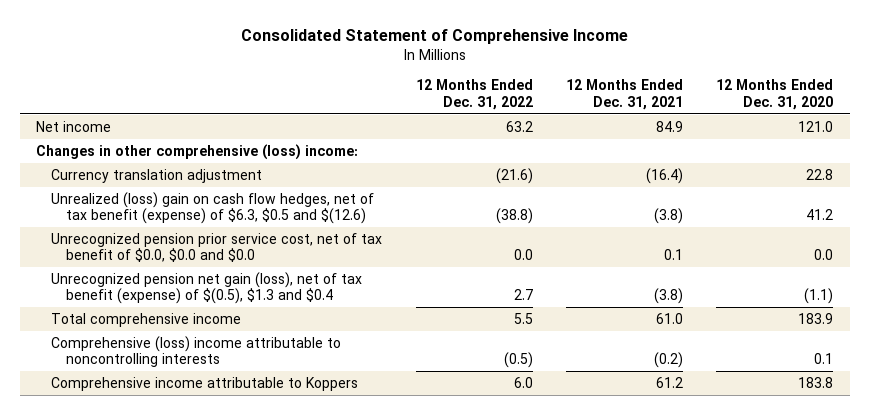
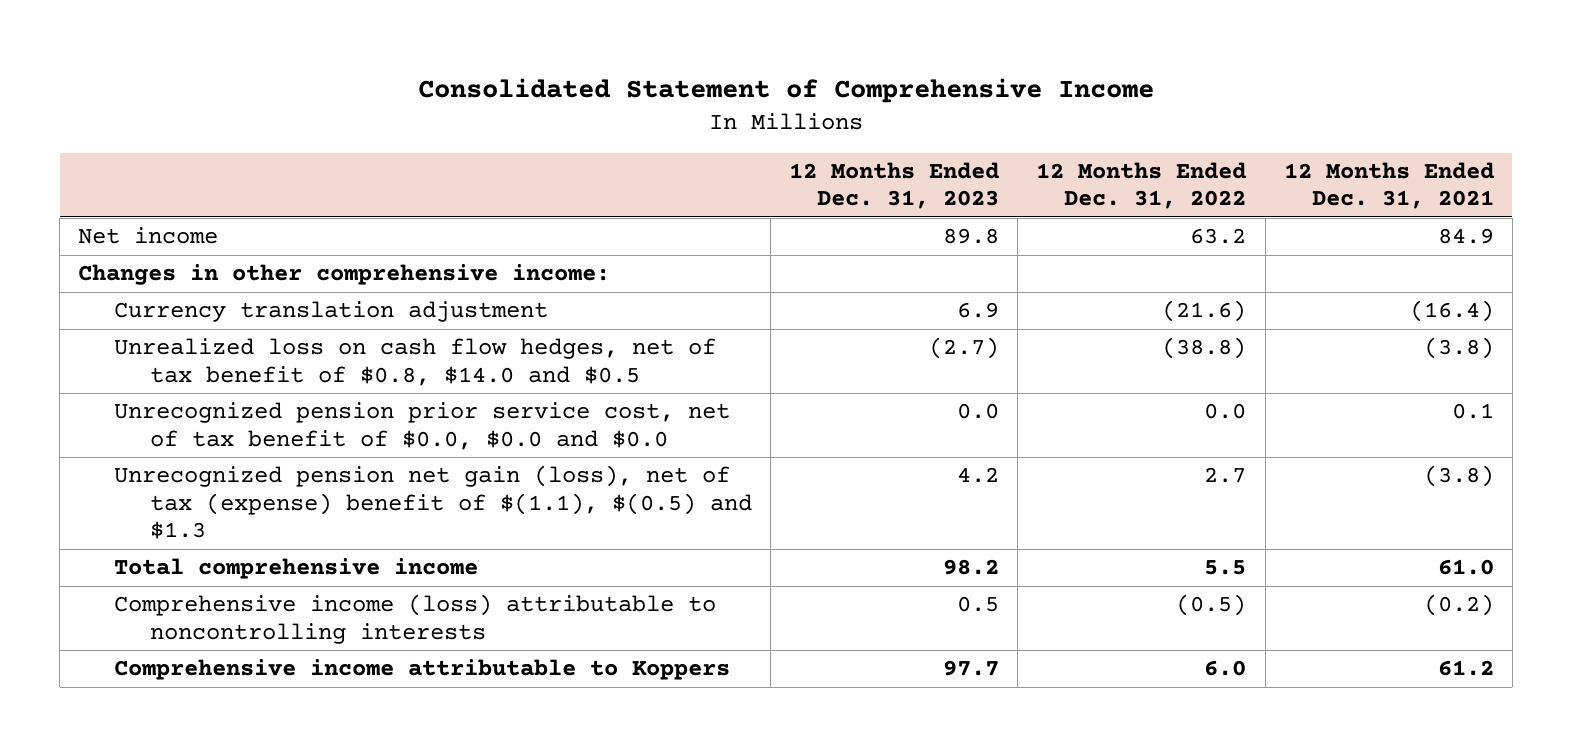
[716,79,834,110] 12 Months Ended Dec. 31, 2020 -> none
none -> [789,161,1000,210] 12 Months Ended Dec. 31, 2023
[36,143,359,160] Changes in other comprehensive (loss) income: -> [78,264,611,286] Changes in other comprehensive income:
[51,191,375,225] Unrealized (loss) gain on cash flow hedges, net of tax benefit (expense) of $6.3, $0.5 and $(12.6) -> [114,338,717,386] Unrealized loss on cash flow hedges, net of tax benefit of $0.8, $14.0 and $0.5
[51,271,363,305] Unrecognized pension net gain (loss), net of tax benefit (expense) of $(0.5), $1.3 and $0.4 -> [114,465,753,540] Unrecognized pension net gain (loss), net of tax (expense) benefit of $(1.1), $(0.5) and $1.3
[51,335,342,368] Comprehensive (loss) income attributable to noncontrolling interests -> [114,594,717,644] Comprehensive income (loss) attributable to noncontrolling interests

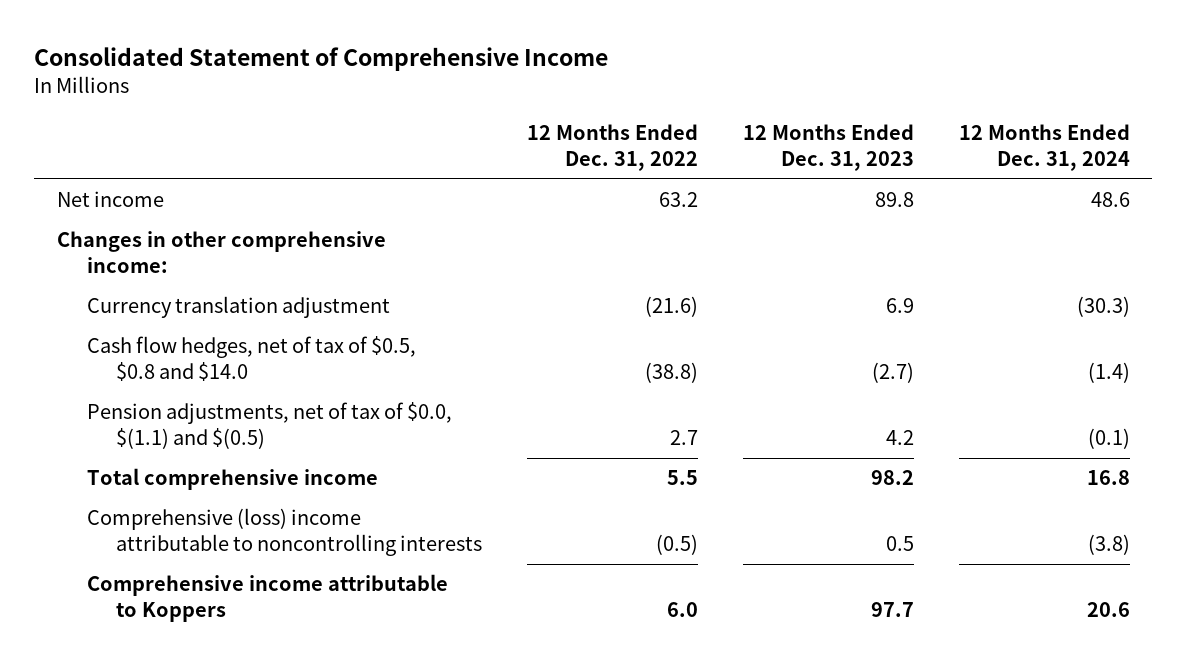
[1283,161,1494,210] 12 Months Ended Dec. 31, 2021 -> none
none -> [958,124,1130,171] 12 Months Ended Dec. 31, 2024
[114,402,731,450] Unrecognized pension prior service cost, net of tax benefit of $0.0, $0.0 and $0.0 -> none
[114,338,717,386] Unrealized loss on cash flow hedges, net of tax benefit of $0.8, $14.0 and $0.5 -> [86,336,416,382] Cash flow hedges, net of tax of $0.5, $0.8 and $14.0
[114,465,753,540] Unrecognized pension net gain (loss), net of tax (expense) benefit of $(1.1), $(0.5) and $1.3 -> [86,402,452,450] Pension adjustments, net of tax of $0.0, $(1.1) and $(0.5)
[114,594,717,644] Comprehensive income (loss) attributable to noncontrolling interests -> [86,508,483,557] Comprehensive (loss) income attributable to noncontrolling interests

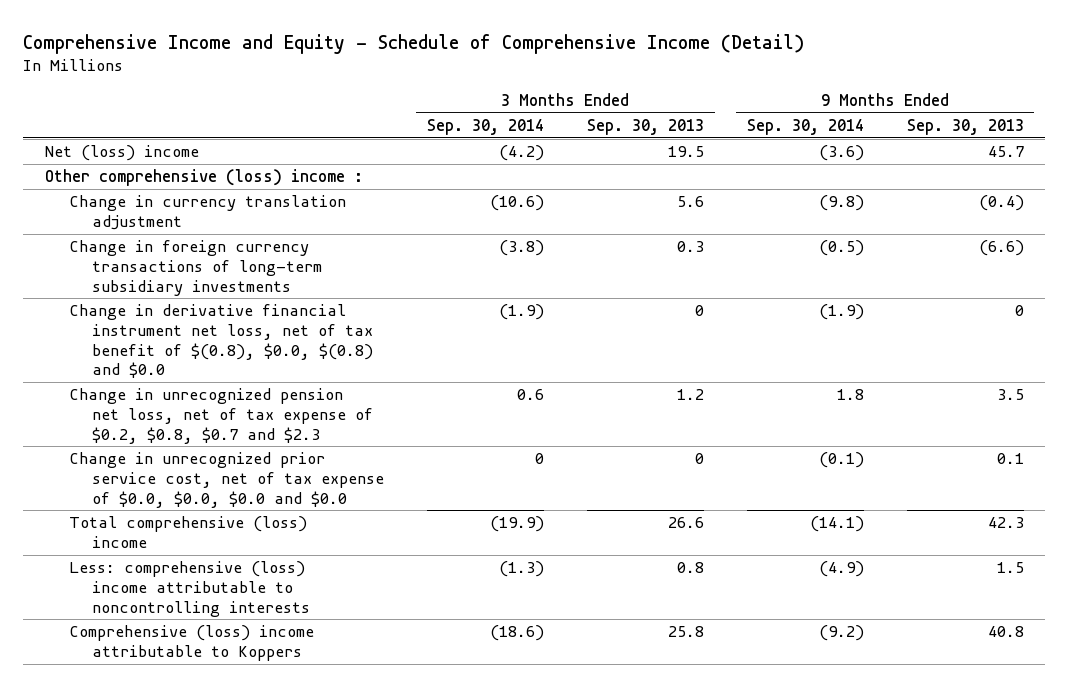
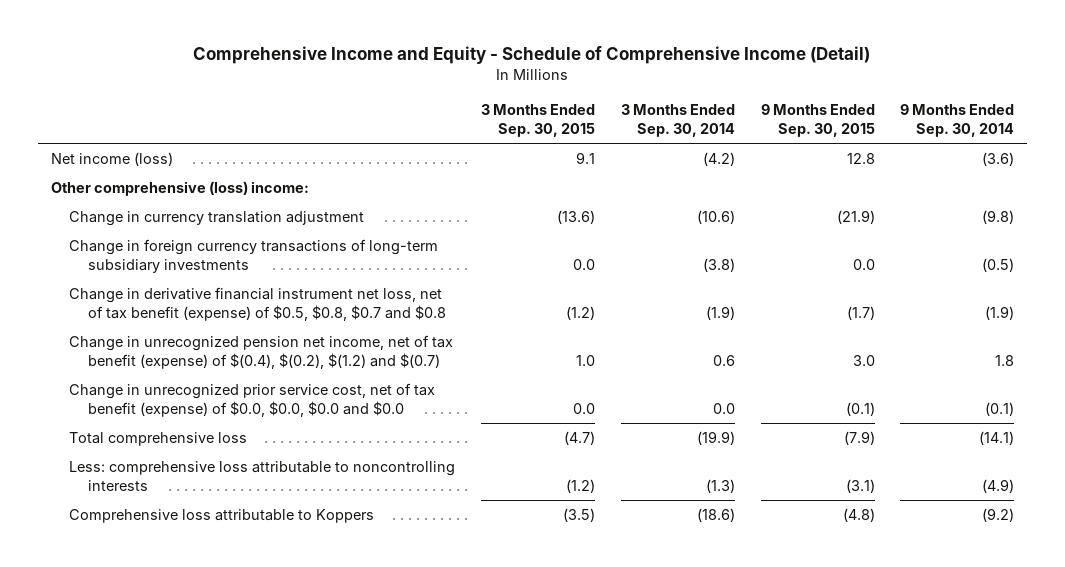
[586,118,704,135] Sep. 30, 2013 -> none
[906,118,1024,135] Sep. 30, 2013 -> none
none -> [481,103,596,137] 3 Months Ended Sep. 30, 2015
none -> [760,103,875,137] 9 Months Ended Sep. 30, 2015
[44,145,199,162] Net (loss) income -> [50,152,173,167] Net income (loss)
[44,169,363,187] Other comprehensive (loss) income : -> [50,181,309,197] Other comprehensive (loss) income:
[68,304,374,379] Change in derivative financial instrument net loss, net of tax benefit of $(0.8), $0.0, $(0.8) and $0.0 -> [69,287,446,321] Change in derivative financial instrument net loss, net of tax benefit (expense) of $0.5, $0.8, $0.7 and $0.8
[68,388,374,444] Change in unrecognized pension net loss, net of tax expense of $0.2, $0.8, $0.7 and $2.3 -> [69,335,454,369] Change in unrecognized pension net income, net of tax benefit (expense) of $(0.4), $(0.2), $(1.2) and $(0.7)
[68,452,385,508] Change in unrecognized prior service cost, net of tax expense of $0.0, $0.0, $0.0 and $0.0 -> [69,383,436,417] Change in unrecognized prior service cost, net of tax benefit (expense) of $0.0, $0.0, $0.0 and $0.0
[534,453,544,465] 0 -> [712,402,735,414] 0.0
[68,516,307,548] Total comprehensive (loss) income -> [69,432,248,447] Total comprehensive loss
[68,561,311,617] Less: comprehensive (loss) income attributable to noncontrolling interests -> [69,461,456,491] Less: comprehensive loss attributable to noncontrolling interests
[68,625,314,661] Comprehensive (loss) income attributable to Koppers -> [69,509,375,524] Comprehensive loss attributable to Koppers

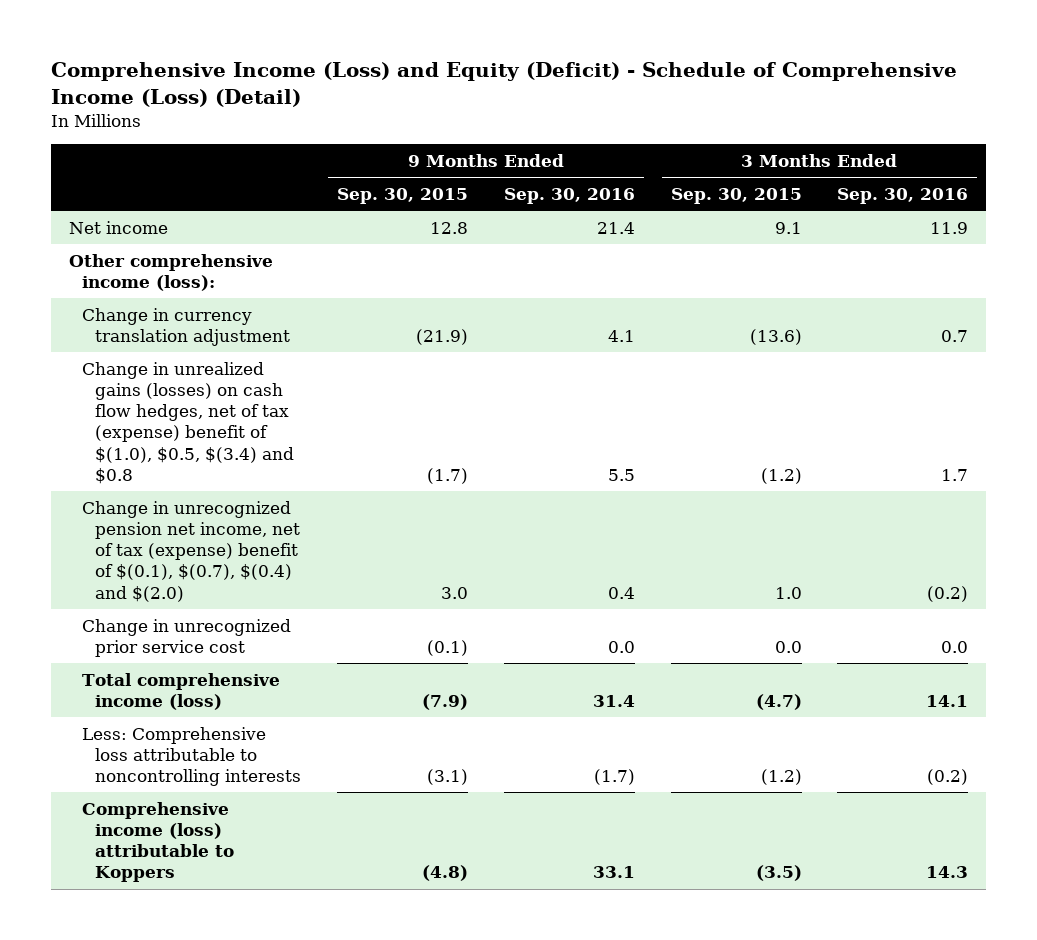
[193,46,871,65] Comprehensive Income and Equity - Schedule of Comprehensive Income (Detail) -> [50,62,957,108] Comprehensive Income (Loss) and Equity (Deficit) - Schedule of Comprehensive Income (Loss) (Detail)
[620,103,735,137] 3 Months Ended Sep. 30, 2014 -> none
[900,103,1015,137] 9 Months Ended Sep. 30, 2014 -> none
none -> [503,188,635,205] Sep. 30, 2016
none -> [837,188,969,205] Sep. 30, 2016
[50,152,173,167] Net income (loss) -> [68,220,168,234] Net income
[50,181,309,197] Other comprehensive (loss) income: -> [68,253,273,291] Other comprehensive income (loss):
[69,239,439,273] Change in foreign currency transactions of long-term subsidiary investments -> none
[69,287,446,321] Change in derivative financial instrument net loss, net of tax benefit (expense) of $0.5, $0.8, $0.7 and $0.8 -> [81,361,294,484] Change in unrealized gains (losses) on cash flow hedges, net of tax (expense) benefit of $(1.0), $0.5, $(3.4) and $0.8
[69,335,454,369] Change in unrecognized pension net income, net of tax benefit (expense) of $(0.4), $(0.2), $(1.2) and $(0.7) -> [81,500,300,602] Change in unrecognized pension net income, net of tax (expense) benefit of $(0.1), $(0.7), $(0.4) and $(2.0)
[69,383,436,417] Change in unrecognized prior service cost, net of tax benefit (expense) of $0.0, $0.0, $0.0 and $0.0 -> [81,618,291,657] Change in unrecognized prior service cost
[69,432,248,447] Total comprehensive loss -> [81,672,280,710] Total comprehensive income (loss)
[69,461,456,491] Less: comprehensive loss attributable to noncontrolling interests -> [81,726,301,787] Less: Comprehensive loss attributable to noncontrolling interests
[69,509,375,524] Comprehensive loss attributable to Koppers -> [81,801,234,883] Comprehensive income (loss) attributable to Koppers

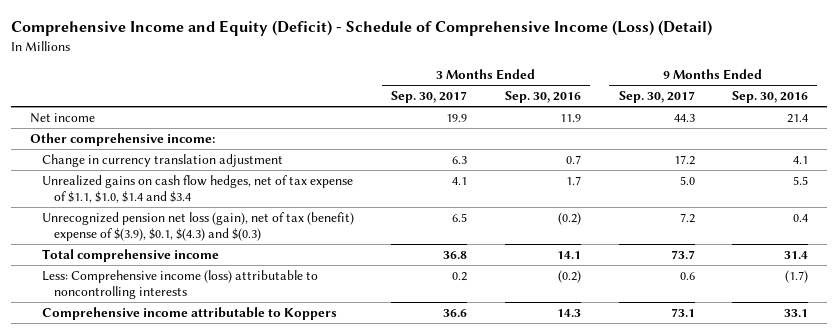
[50,62,957,108] Comprehensive Income (Loss) and Equity (Deficit) - Schedule of Comprehensive Income (Loss) (Detail) -> [11,20,713,37] Comprehensive Income and Equity (Deficit) - Schedule of Comprehensive Income (Loss) (Detail)
[336,188,468,205] Sep. 30, 2015 -> none
[670,188,802,205] Sep. 30, 2015 -> none
none -> [391,91,468,104] Sep. 30, 2017
none -> [618,91,695,104] Sep. 30, 2017
[68,253,273,291] Other comprehensive income (loss): -> [29,132,215,146] Other comprehensive income:
[81,618,291,657] Change in unrecognized prior service cost -> none
[81,361,294,484] Change in unrealized gains (losses) on cash flow hedges, net of tax (expense) benefit of $(1.0), $0.5, $(3.4) and $0.8 -> [41,174,353,204] Unrealized gains on cash flow hedges, net of tax expense of $1.1, $1.0, $1.4 and $3.4
[81,500,300,602] Change in unrecognized pension net income, net of tax (expense) benefit of $(0.1), $(0.7), $(0.4) and $(2.0) -> [41,211,354,242] Unrecognized pension net loss (gain), net of tax (benefit) expense of $(3.9), $0.1, $(4.3) and $(0.3)
[81,672,280,710] Total comprehensive income (loss) -> [41,248,219,262] Total comprehensive income
[81,726,301,787] Less: Comprehensive loss attributable to noncontrolling interests -> [41,269,318,300] Less: Comprehensive income (loss) attributable to noncontrolling interests
[81,801,234,883] Comprehensive income (loss) attributable to Koppers -> [41,306,337,320] Comprehensive income attributable to Koppers

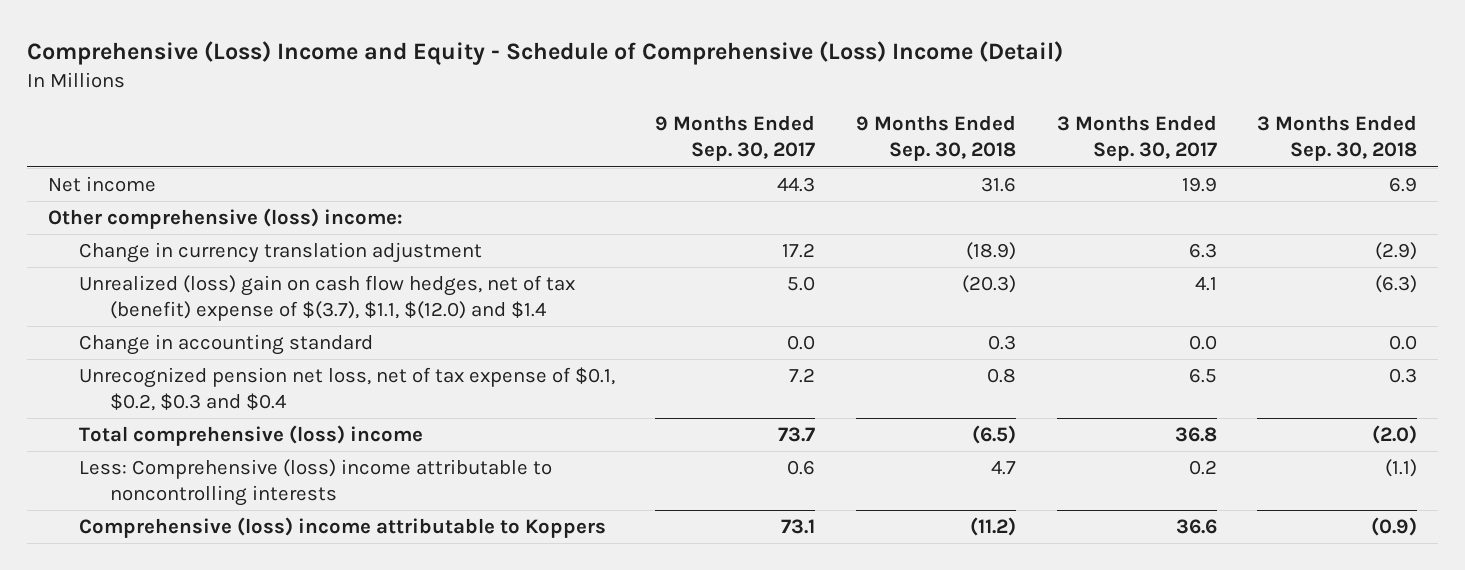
[11,20,713,37] Comprehensive Income and Equity (Deficit) - Schedule of Comprehensive Income (Loss) (Detail) -> [27,41,1064,66] Comprehensive (Loss) Income and Equity - Schedule of Comprehensive (Loss) Income (Detail)
[504,91,581,104] Sep. 30, 2016 -> none
[732,91,809,104] Sep. 30, 2016 -> none
none -> [855,115,1016,162] 9 Months Ended Sep. 30, 2018
none -> [1257,115,1418,162] 3 Months Ended Sep. 30, 2018
[29,132,215,146] Other comprehensive income: -> [47,207,403,229] Other comprehensive (loss) income:
[41,174,353,204] Unrealized gains on cash flow hedges, net of tax expense of $1.1, $1.0, $1.4 and $3.4 -> [78,274,575,322] Unrealized (loss) gain on cash flow hedges, net of tax (benefit) expense of $(3.7), $1.1, $(12.0) and $1.4
none -> [78,333,373,355] Change in accounting standard
[41,211,354,242] Unrecognized pension net loss (gain), net of tax (benefit) expense of $(3.9), $0.1, $(4.3) and $(0.3) -> [78,366,615,412] Unrecognized pension net loss, net of tax expense of $0.1, $0.2, $0.3 and $0.4
[41,248,219,262] Total comprehensive income -> [78,424,423,446] Total comprehensive (loss) income
[41,269,318,300] Less: Comprehensive income (loss) attributable to noncontrolling interests -> [78,458,552,507] Less: Comprehensive (loss) income attributable to noncontrolling interests
[41,306,337,320] Comprehensive income attributable to Koppers -> [78,516,606,538] Comprehensive (loss) income attributable to Koppers

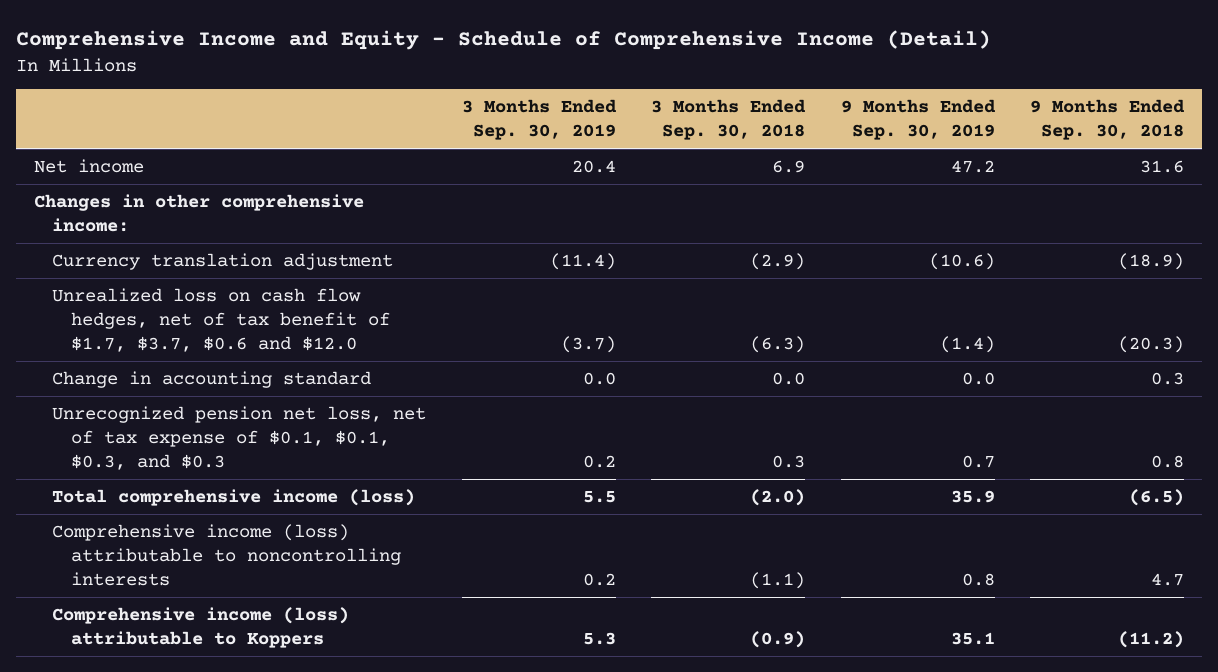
[27,41,1064,66] Comprehensive (Loss) Income and Equity - Schedule of Comprehensive (Loss) Income (Detail) -> [15,30,991,51] Comprehensive Income and Equity - Schedule of Comprehensive Income (Detail)
[655,115,816,162] 9 Months Ended Sep. 30, 2017 -> none
[1056,115,1217,162] 3 Months Ended Sep. 30, 2017 -> none
none -> [461,99,617,141] 3 Months Ended Sep. 30, 2019
none -> [840,99,996,141] 9 Months Ended Sep. 30, 2019
[47,207,403,229] Other comprehensive (loss) income: -> [33,193,364,232] Changes in other comprehensive income:
[78,241,482,263] Change in currency translation adjustment -> [52,252,394,270] Currency translation adjustment
[78,274,575,322] Unrealized (loss) gain on cash flow hedges, net of tax (benefit) expense of $(3.7), $1.1, $(12.0) and $1.4 -> [52,287,390,352] Unrealized loss on cash flow hedges, net of tax benefit of $1.7, $3.7, $0.6 and $12.0
[78,366,615,412] Unrecognized pension net loss, net of tax expense of $0.1, $0.2, $0.3 and $0.4 -> [52,405,427,470] Unrecognized pension net loss, net of tax expense of $0.1, $0.1, $0.3, and $0.3
[78,424,423,446] Total comprehensive (loss) income -> [52,488,416,506] Total comprehensive income (loss)
[78,458,552,507] Less: Comprehensive (loss) income attributable to noncontrolling interests -> [52,523,401,586] Comprehensive income (loss) attributable to noncontrolling interests
[78,516,606,538] Comprehensive (loss) income attributable to Koppers -> [52,606,350,648] Comprehensive income (loss) attributable to Koppers

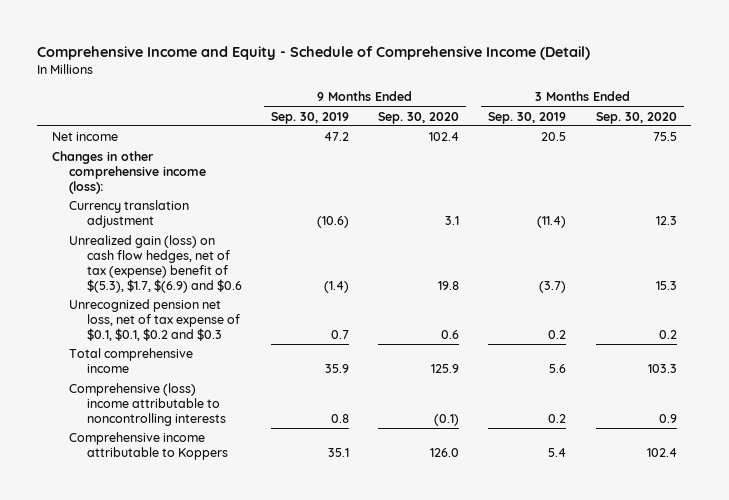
[651,99,807,141] 3 Months Ended Sep. 30, 2018 -> none
[1030,99,1186,141] 9 Months Ended Sep. 30, 2018 -> none
none -> [378,111,460,124] Sep. 30, 2020
none -> [595,111,677,124] Sep. 30, 2020
[571,159,616,173] 20.4 -> [541,132,567,142] 20.5
[33,193,364,232] Changes in other comprehensive income: -> [51,151,207,195] Changes in other comprehensive income (loss):
[52,370,372,388] Change in accounting standard -> none
[52,287,390,352] Unrealized loss on cash flow hedges, net of tax benefit of $1.7, $3.7, $0.6 and $12.0 -> [69,235,242,293] Unrealized gain (loss) on cash flow hedges, net of tax (expense) benefit of $(5.3), $1.7, $(6.9) and $0.6
[52,405,427,470] Unrecognized pension net loss, net of tax expense of $0.1, $0.1, $0.3, and $0.3 -> [69,299,240,342] Unrecognized pension net loss, net of tax expense of $0.1, $0.1, $0.2 and $0.3
[52,488,416,506] Total comprehensive income (loss) -> [69,348,194,374] Total comprehensive income
[582,490,616,503] 5.5 -> [549,364,567,374] 5.6
[52,523,401,586] Comprehensive income (loss) attributable to noncontrolling interests -> [69,383,226,427] Comprehensive (loss) income attributable to noncontrolling interests
[52,606,350,648] Comprehensive income (loss) attributable to Koppers -> [69,432,228,461] Comprehensive income attributable to Koppers
[582,631,616,645] 5.3 -> [548,448,567,458] 5.4

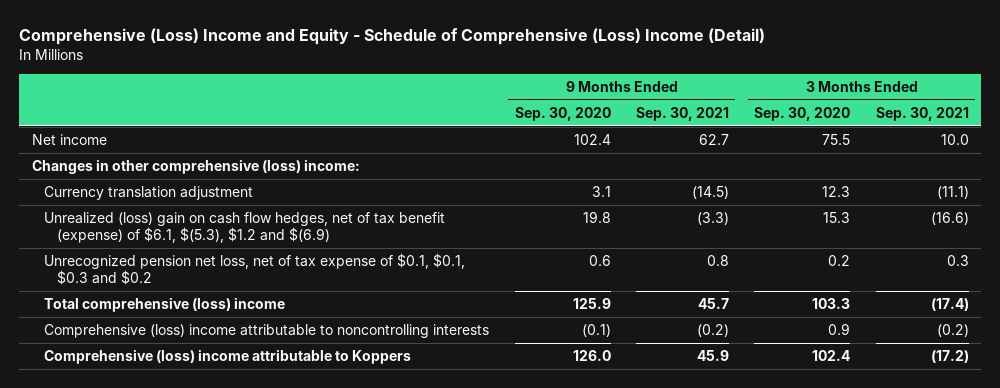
[37,45,591,60] Comprehensive Income and Equity - Schedule of Comprehensive Income (Detail) -> [18,27,765,45] Comprehensive (Loss) Income and Equity - Schedule of Comprehensive (Loss) Income (Detail)
[270,111,349,124] Sep. 30, 2019 -> none
[488,111,567,124] Sep. 30, 2019 -> none
none -> [635,106,729,121] Sep. 30, 2021
none -> [875,106,969,121] Sep. 30, 2021
[51,151,207,195] Changes in other comprehensive income (loss): -> [31,159,360,175] Changes in other comprehensive (loss) income:
[69,235,242,293] Unrealized gain (loss) on cash flow hedges, net of tax (expense) benefit of $(5.3), $1.7, $(6.9) and $0.6 -> [44,212,446,243] Unrealized (loss) gain on cash flow hedges, net of tax benefit (expense) of $6.1, $(5.3), $1.2 and $(6.9)
[69,299,240,342] Unrecognized pension net loss, net of tax expense of $0.1, $0.1, $0.2 and $0.3 -> [44,253,466,285] Unrecognized pension net loss, net of tax expense of $0.1, $0.1, $0.3 and $0.2
[69,348,194,374] Total comprehensive income -> [44,297,286,313] Total comprehensive (loss) income
[69,432,228,461] Comprehensive income attributable to Koppers -> [44,349,412,365] Comprehensive (loss) income attributable to Koppers

